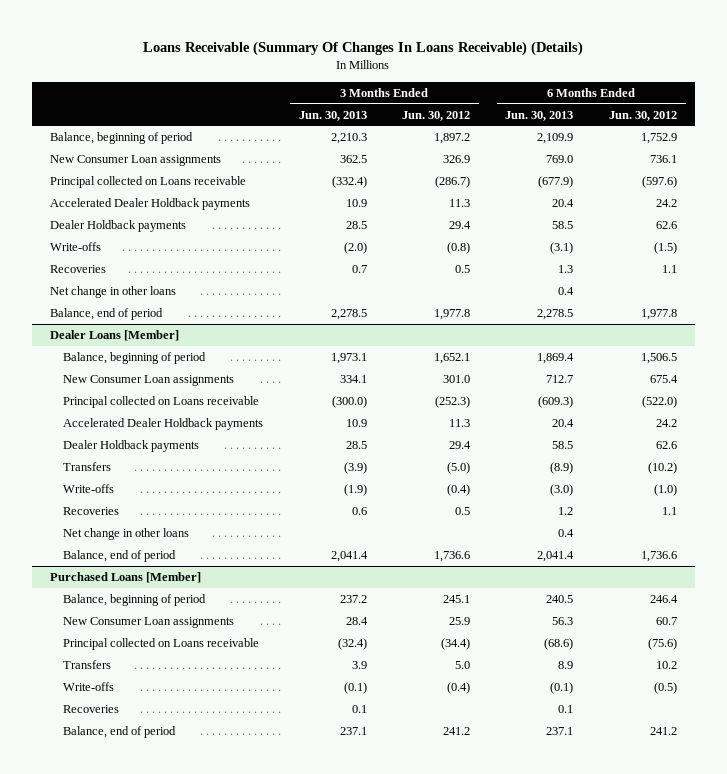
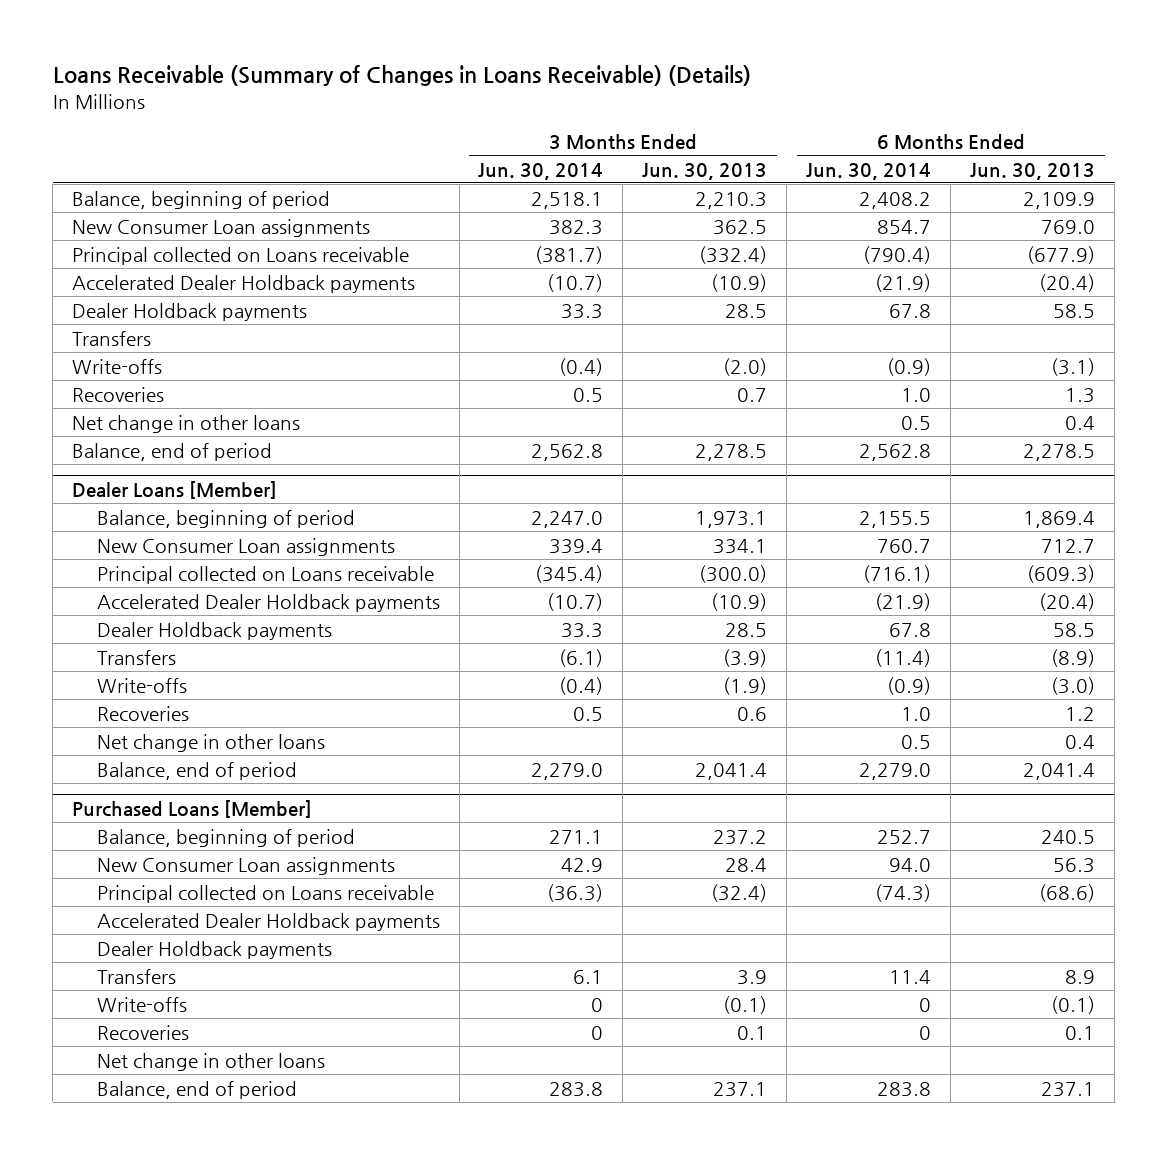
[143,40,584,56] Loans Receivable (Summary Of Changes In Loans Receivable) (Details) -> [52,65,751,87] Loans Receivable (Summary of Changes in Loans Receivable) (Details)
[402,110,471,121] Jun. 30, 2012 -> none
[608,110,677,121] Jun. 30, 2012 -> none
none -> [478,162,604,180] Jun. 30, 2014
none -> [806,162,932,180] Jun. 30, 2014
[345,199,367,208] 10.9 -> [711,273,768,292] (10.9)
[552,199,575,208] 20.4 -> [1039,273,1096,292] (20.4)
none -> [72,330,152,346] Transfers
[345,419,367,428] 10.9 -> [711,592,768,611] (10.9)
[552,419,575,428] 20.4 -> [1039,592,1096,611] (20.4)
none -> [96,912,440,931] Accelerated Dealer Holdback payments
none -> [96,940,332,959] Dealer Holdback payments
none -> [96,1052,325,1071] Net change in other loans

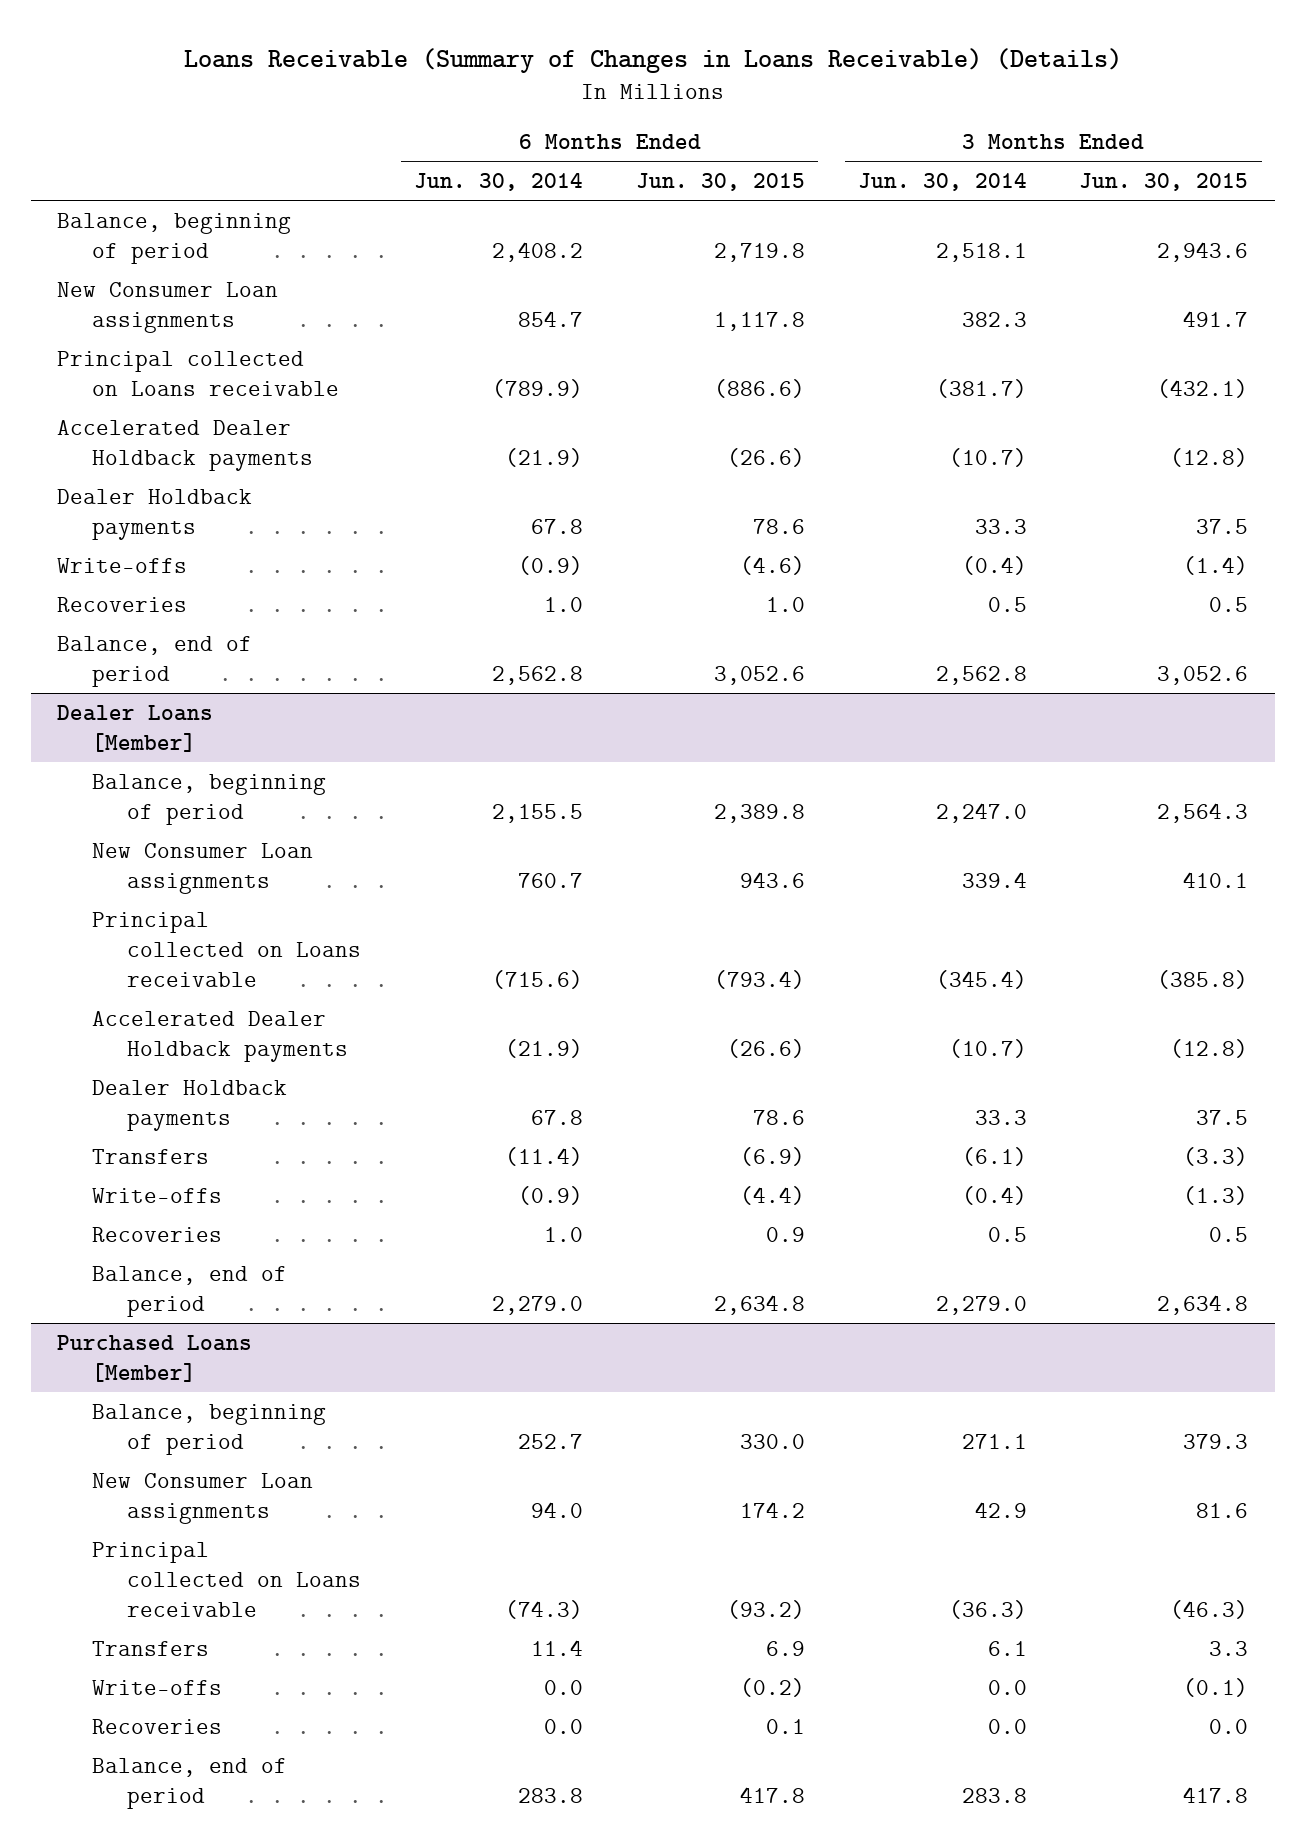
[642,162,768,180] Jun. 30, 2013 -> none
[970,162,1096,180] Jun. 30, 2013 -> none
none -> [635,172,805,191] Jun. 30, 2015
none -> [1079,172,1249,191] Jun. 30, 2015
[863,245,932,264] (790.4) -> [492,378,584,398] (789.9)
[72,330,152,346] Transfers -> none
[72,414,301,433] Net change in other loans -> none
[863,564,932,583] (716.1) -> [492,969,584,989] (715.6)
[96,733,325,752] Net change in other loans -> none
[96,912,440,931] Accelerated Dealer Holdback payments -> none
[96,940,332,959] Dealer Holdback payments -> none
[96,1052,325,1071] Net change in other loans -> none
[591,997,604,1012] 0 -> [987,1679,1027,1695] 0.0
[919,997,932,1012] 0 -> [544,1679,584,1695] 0.0
[591,1025,604,1040] 0 -> [987,1718,1027,1734] 0.0
[919,1025,932,1040] 0 -> [544,1718,584,1734] 0.0

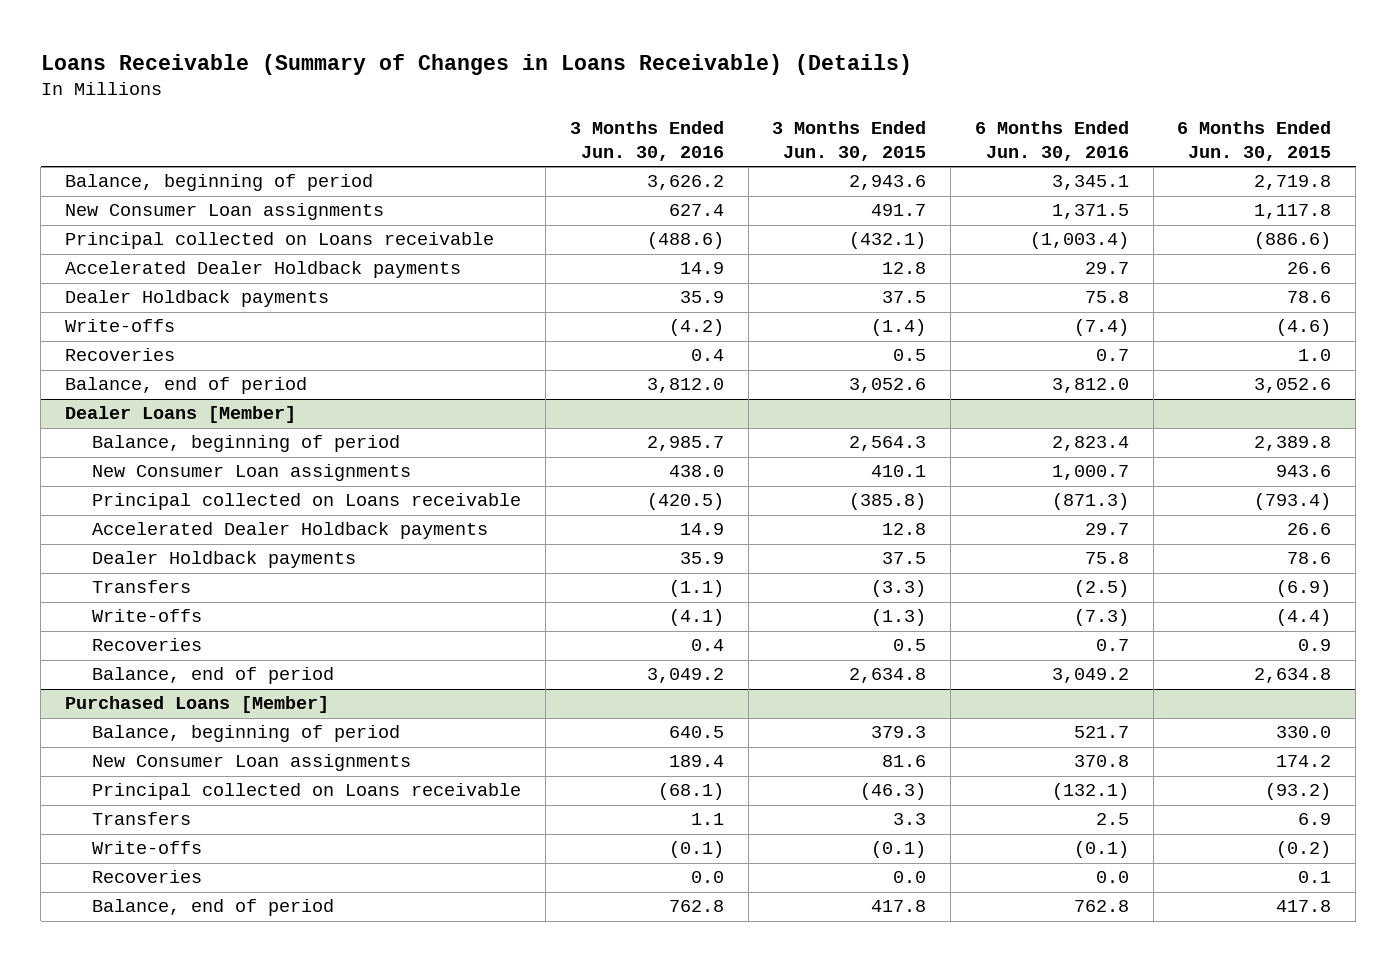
[414,172,584,191] Jun. 30, 2014 -> none
[857,172,1027,191] Jun. 30, 2014 -> none
none -> [569,121,724,162] 3 Months Ended Jun. 30, 2016
none -> [974,121,1129,162] 6 Months Ended Jun. 30, 2016
[726,447,805,467] (26.6) -> [1287,262,1332,275] 26.6
[1170,447,1249,467] (12.8) -> [882,262,927,275] 12.8
[726,1038,805,1058] (26.6) -> [1287,523,1332,536] 26.6
[1170,1038,1249,1058] (12.8) -> [882,523,927,536] 12.8

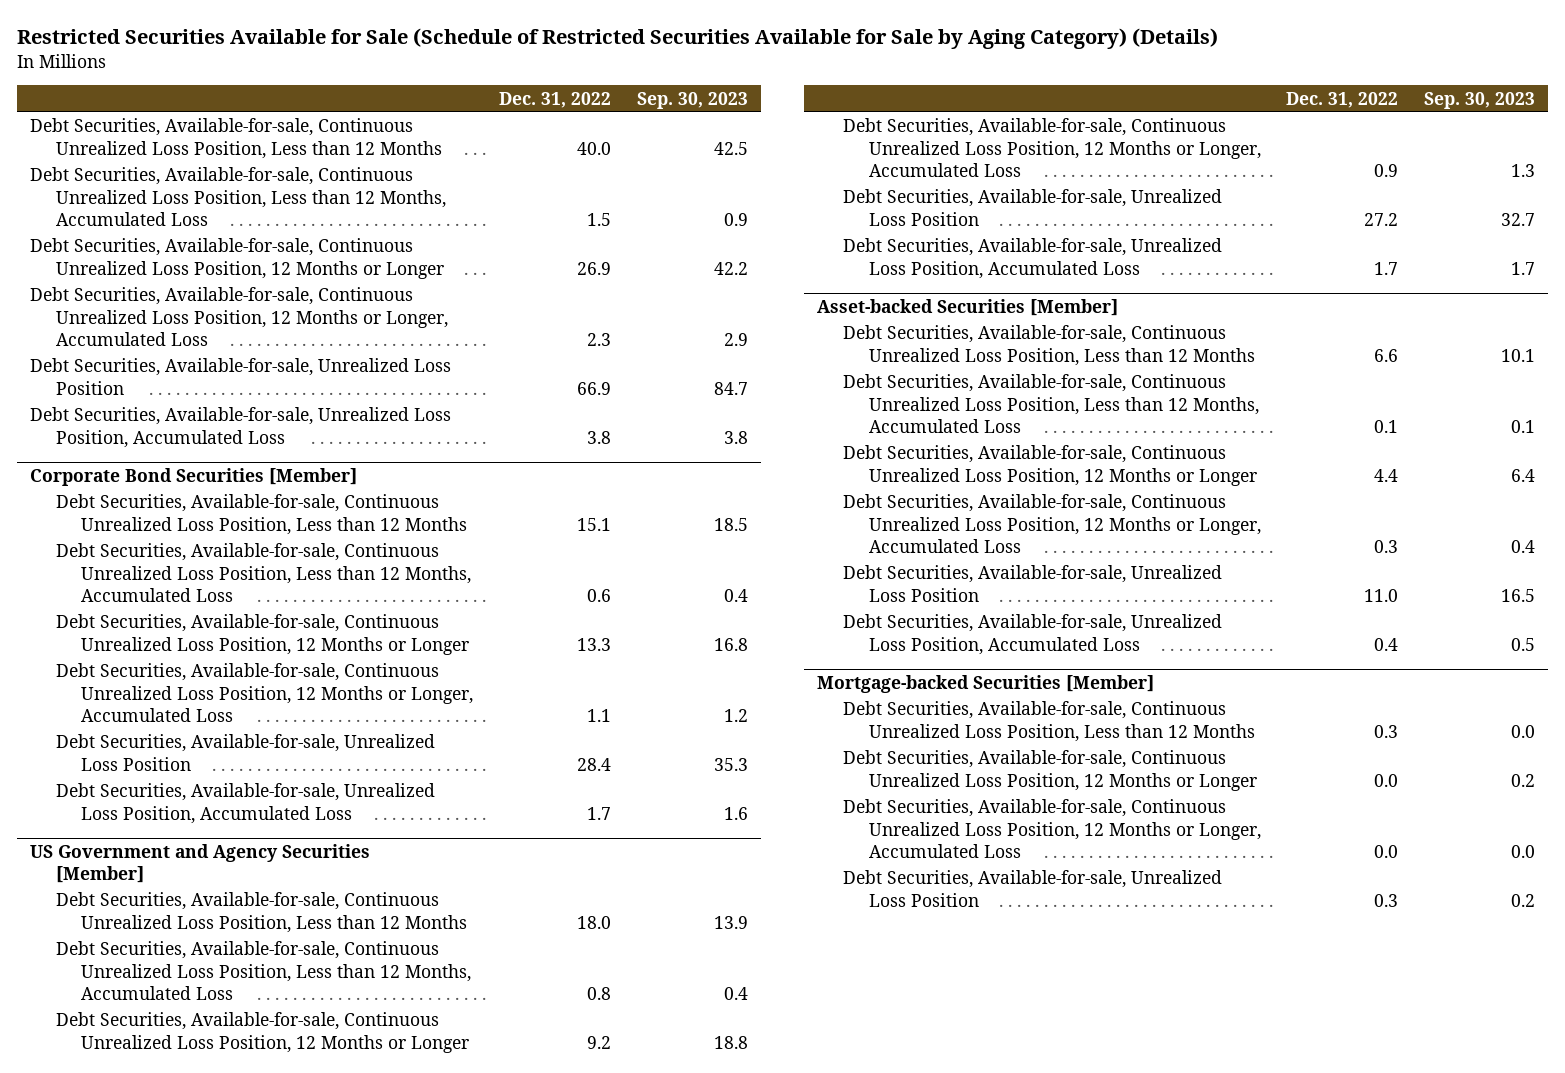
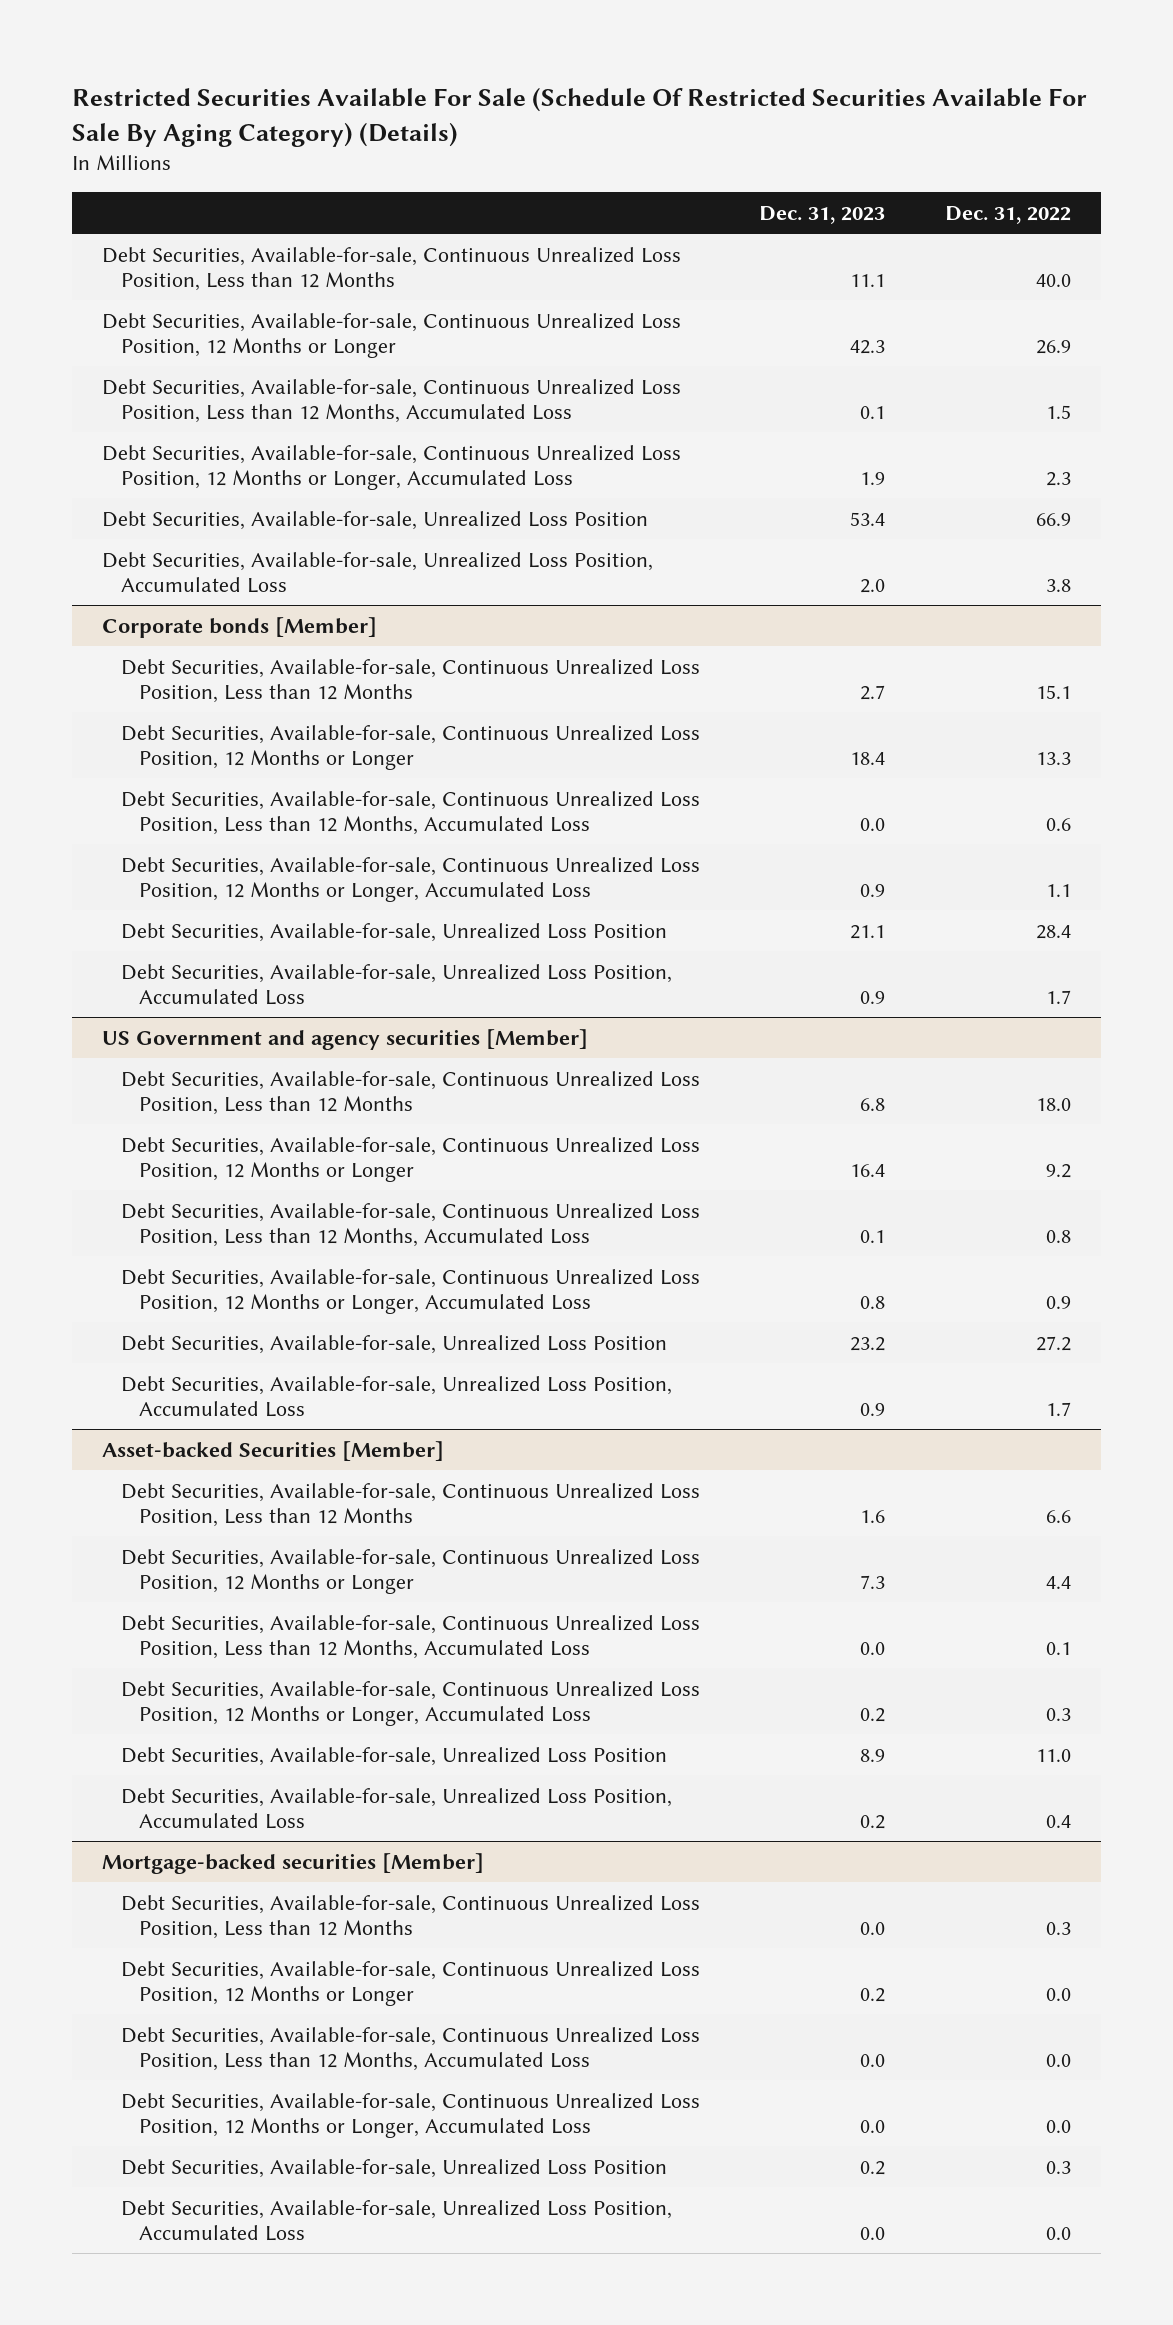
[17,28,1219,50] Restricted Securities Available for Sale (Schedule of Restricted Securities Available for Sale by Aging Category) (Details) -> [72,87,1088,147] Restricted Securities Available For Sale (Schedule Of Restricted Securities Available For Sale By Aging Category) (Details)
[637,91,749,109] Sep. 30, 2023 -> none
none -> [759,205,886,224] Dec. 31, 2023
[30,167,446,226] Debt Securities, Available-for-sale, Continuous Unrealized Loss Position, Less than 12 Months, Accumulated Loss -> [102,378,682,424] Debt Securities, Available-for-sale, Continuous Unrealized Loss Position, Less than 12 Months, Accumulated Loss
[30,467,358,486] Corporate Bond Securities [Member] -> [102,616,378,638] Corporate bonds [Member]
[55,543,472,602] Debt Securities, Available-for-sale, Continuous Unrealized Loss Position, Less than 12 Months, Accumulated Loss -> none
none -> [120,790,700,836] Debt Securities, Available-for-sale, Continuous Unrealized Loss Position, Less than 12 Months, Accumulated Loss
[30,843,371,883] US Government and Agency Securities [Member] -> [102,1028,589,1050] US Government and agency securities [Member]
[55,941,472,1000] Debt Securities, Available-for-sale, Continuous Unrealized Loss Position, Less than 12 Months, Accumulated Loss -> none
none -> [120,1202,700,1248] Debt Securities, Available-for-sale, Continuous Unrealized Loss Position, Less than 12 Months, Accumulated Loss
[842,374,1259,433] Debt Securities, Available-for-sale, Continuous Unrealized Loss Position, Less than 12 Months, Accumulated Loss -> [120,1614,700,1660] Debt Securities, Available-for-sale, Continuous Unrealized Loss Position, Less than 12 Months, Accumulated Loss
[817,674,1155,693] Mortgage-backed Securities [Member] -> [102,1852,485,1874] Mortgage-backed securities [Member]
none -> [120,2026,700,2072] Debt Securities, Available-for-sale, Continuous Unrealized Loss Position, Less than 12 Months, Accumulated Loss
none -> [120,2199,672,2242] Debt Securities, Available-for-sale, Unrealized Loss Position, Accumulated Loss

